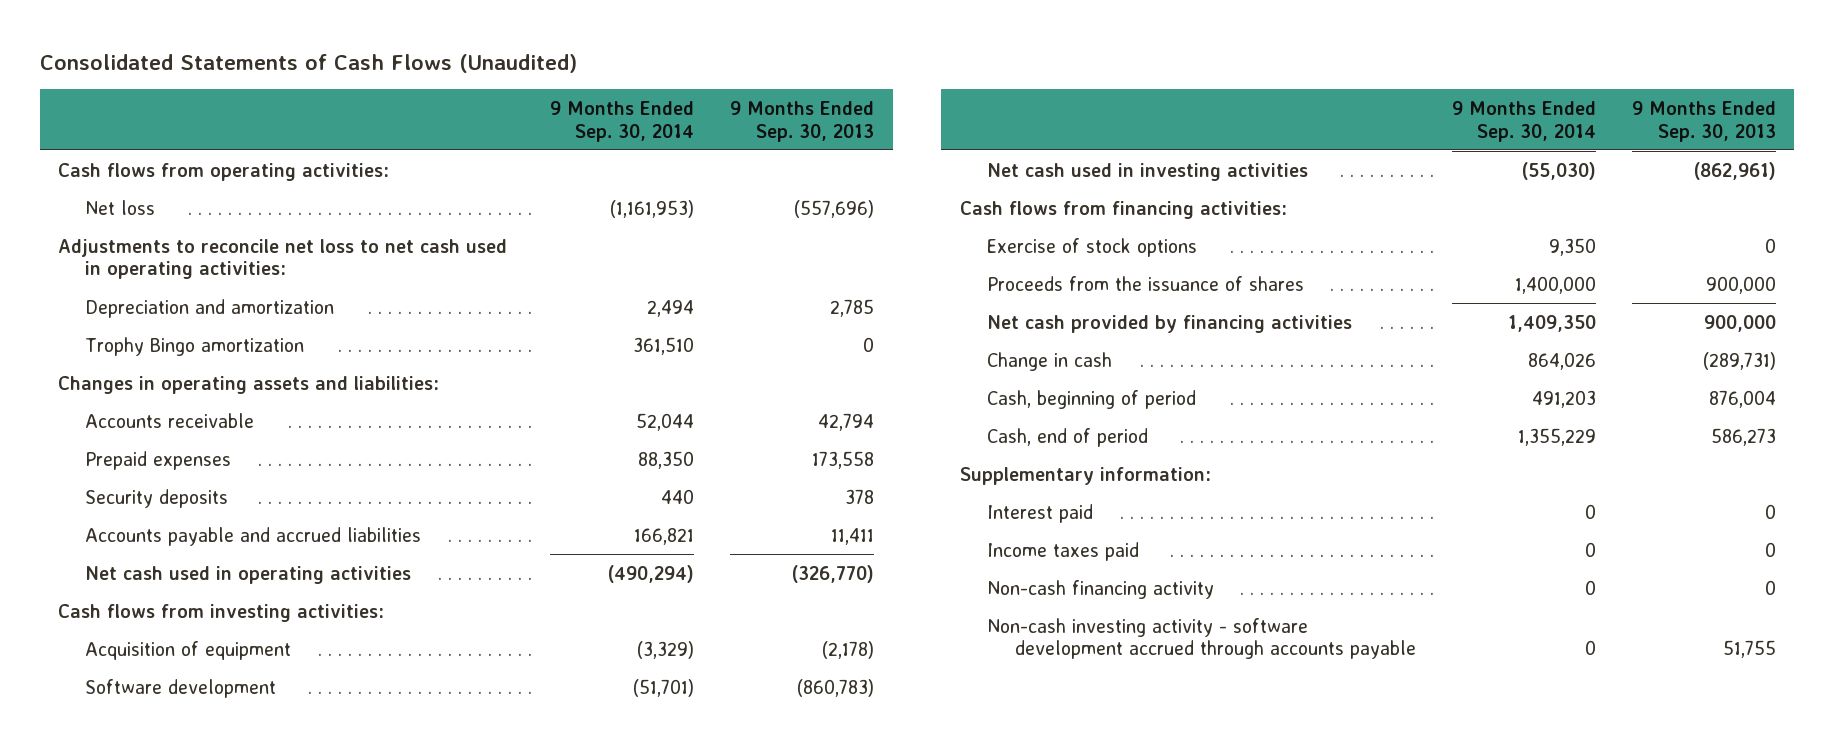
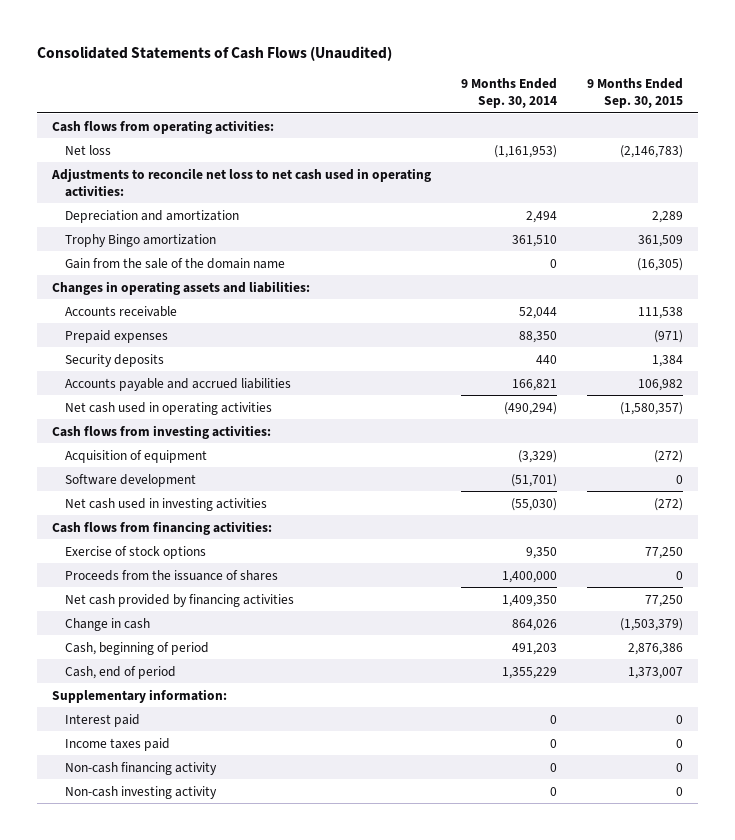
[730,101,875,142] 9 Months Ended Sep. 30, 2013 -> none
none -> [587,78,684,109] 9 Months Ended Sep. 30, 2015
none -> [65,257,286,269] Gain from the sale of the domain name
[987,617,1416,660] Non-cash investing activity - software development accrued through accounts payable -> none
none -> [65,785,218,799] Non-cash investing activity

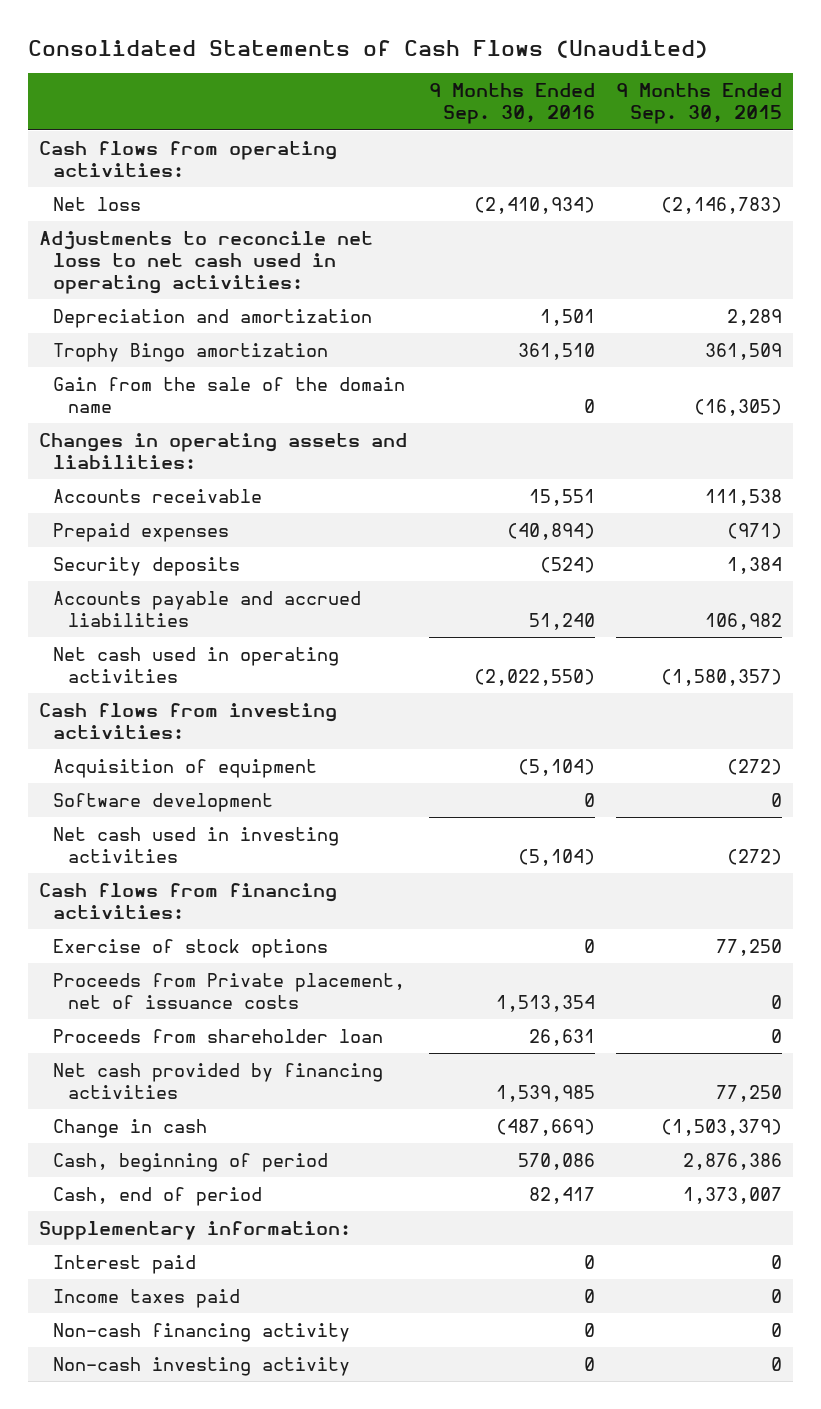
[461,78,558,109] 9 Months Ended Sep. 30, 2014 -> none
none -> [428,83,595,125] 9 Months Ended Sep. 30, 2016
[65,569,279,581] Proceeds from the issuance of shares -> none
none -> [53,972,406,1009] Proceeds from Private placement, net of issuance costs
none -> [53,1028,384,1043] Proceeds from shareholder loan

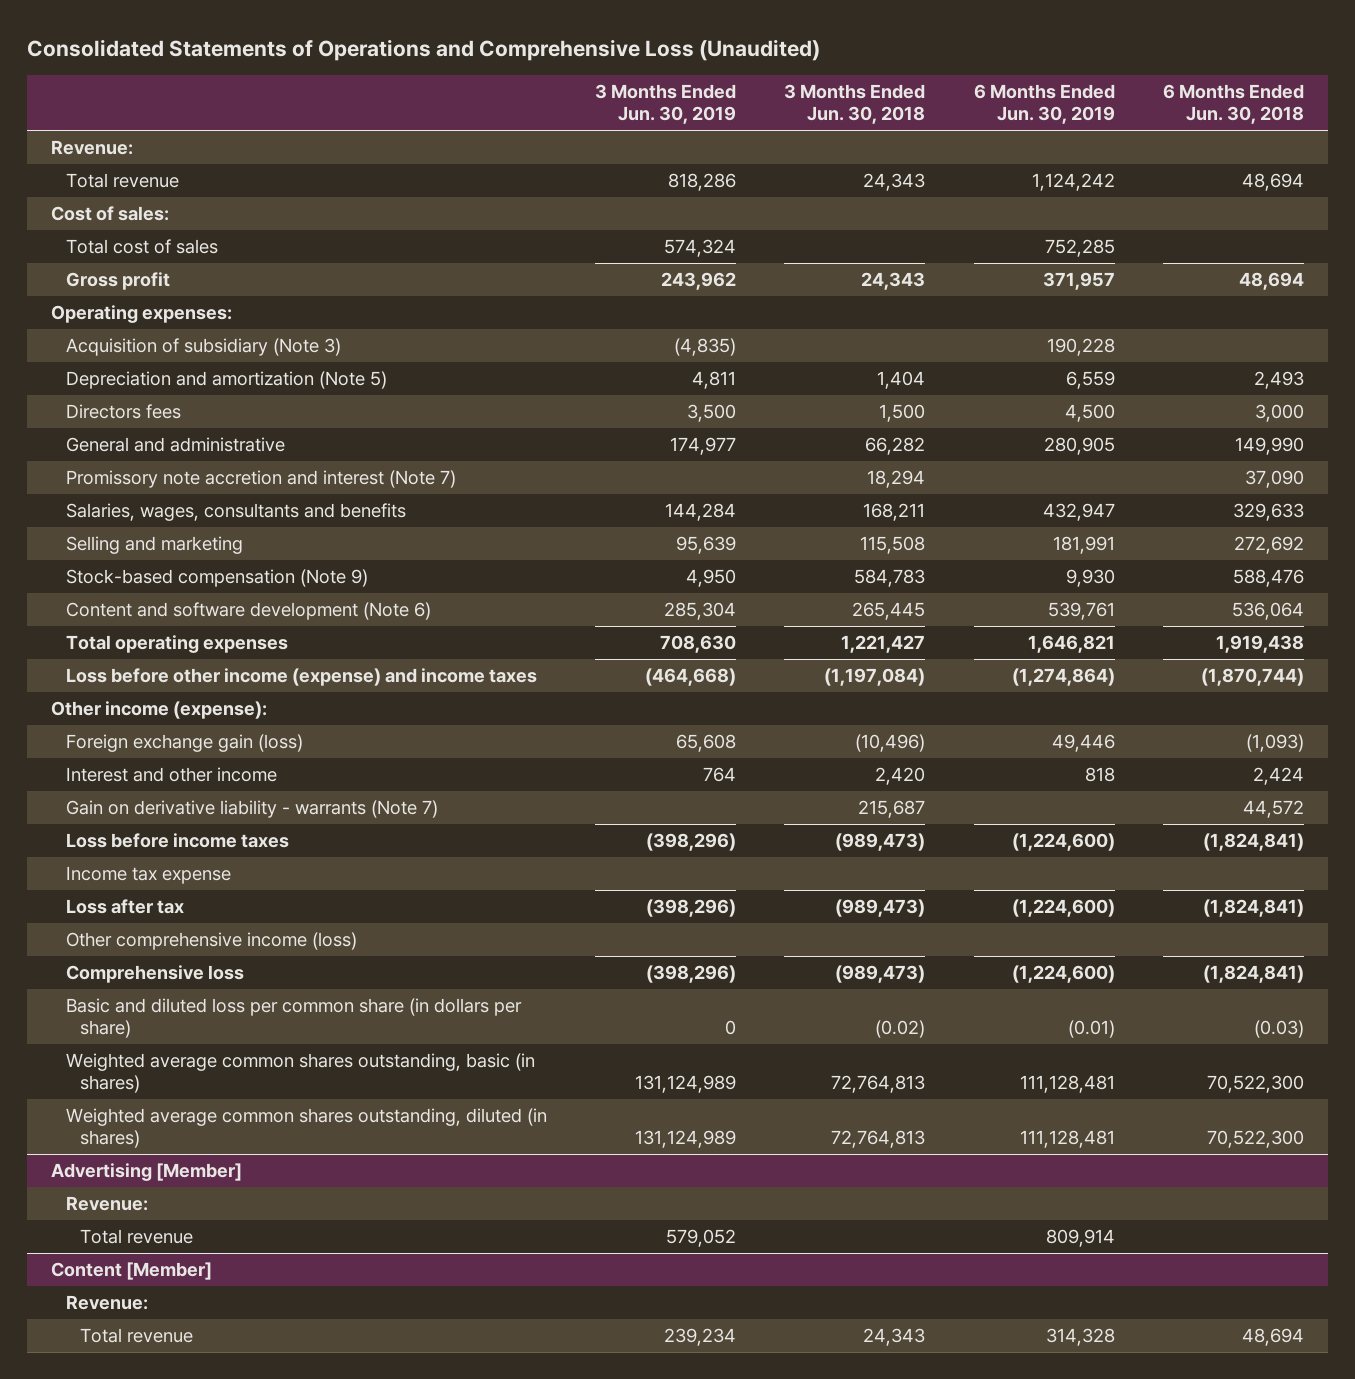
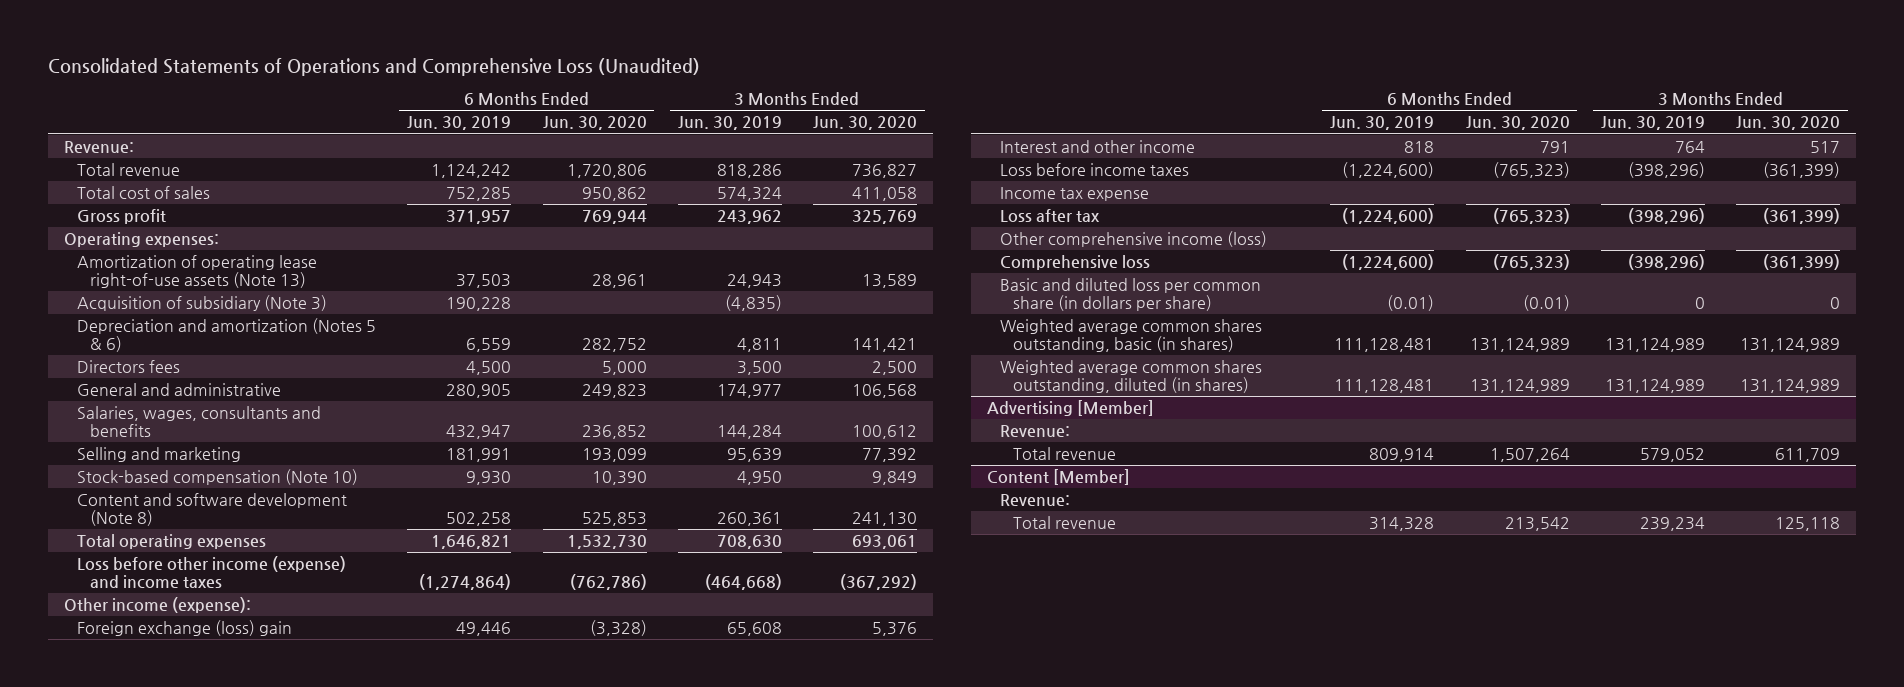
[784,84,926,125] 3 Months Ended Jun. 30, 2018 -> none
[1162,84,1304,125] 6 Months Ended Jun. 30, 2018 -> none
none -> [542,116,647,131] Jun. 30, 2020
none -> [813,116,918,131] Jun. 30, 2020
[51,206,170,222] Cost of sales: -> none
none -> [76,254,317,288] Amortization of operating lease right-of-use assets (Note 13)
[65,371,387,390] Depreciation and amortization (Note 5) -> [76,317,376,352] Depreciation and amortization (Notes 5 & 6)
[65,470,456,489] Promissory note accretion and interest (Note 7) -> none
[65,569,368,588] Stock-based compensation (Note 9) -> [76,468,358,485] Stock-based compensation (Note 10)
[65,602,431,621] Content and software development (Note 6) -> [76,492,347,526] Content and software development (Note 8)
[664,602,737,621] 285,304 -> [716,511,782,526] 260,361
[1047,602,1115,621] 539,761 -> [446,511,512,526] 502,258
[65,734,303,753] Foreign exchange gain (loss) -> [76,619,292,636] Foreign exchange (loss) gain
[65,800,438,819] Gain on derivative liability - warrants (Note 7) -> none

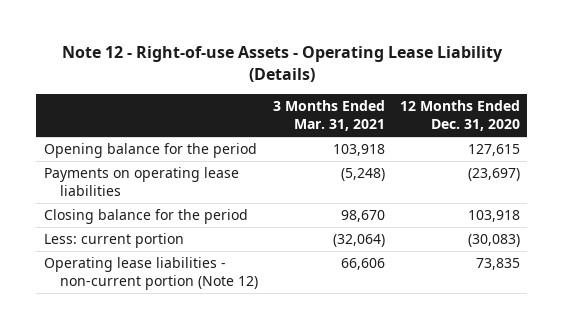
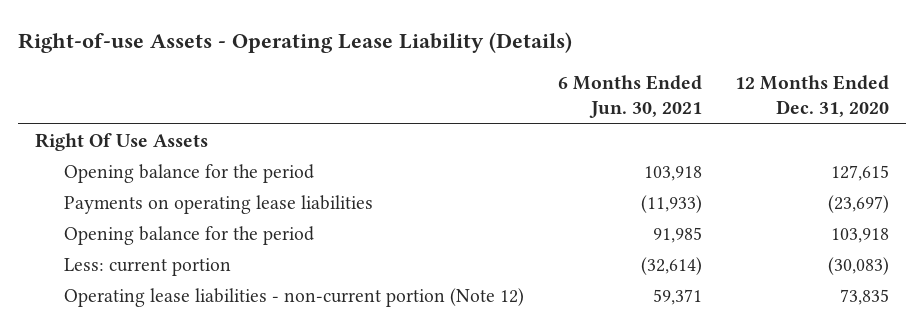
[61,46,503,83] Note 12 - Right-of-use Assets - Operating Lease Liability (Details) -> [18,32,573,54] Right-of-use Assets - Operating Lease Liability (Details)
[273,100,386,132] 3 Months Ended Mar. 31, 2021 -> none
none -> [557,75,702,119] 6 Months Ended Jun. 30, 2021
none -> [34,132,208,151] Right Of Use Assets
[43,209,248,225] Closing balance for the period -> [64,225,315,245] Opening balance for the period

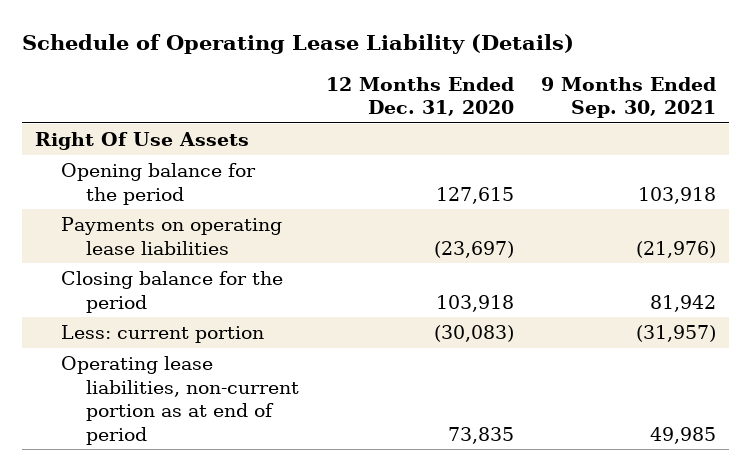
[18,32,573,54] Right-of-use Assets - Operating Lease Liability (Details) -> [21,34,574,55] Schedule of Operating Lease Liability (Details)
[557,75,702,119] 6 Months Ended Jun. 30, 2021 -> none
none -> [540,76,716,119] 9 Months Ended Sep. 30, 2021
[64,225,315,245] Opening balance for the period -> [60,271,283,313] Closing balance for the period
[64,287,525,307] Operating lease liabilities - non-current portion (Note 12) -> [60,356,300,445] Operating lease liabilities, non-current portion as at end of period

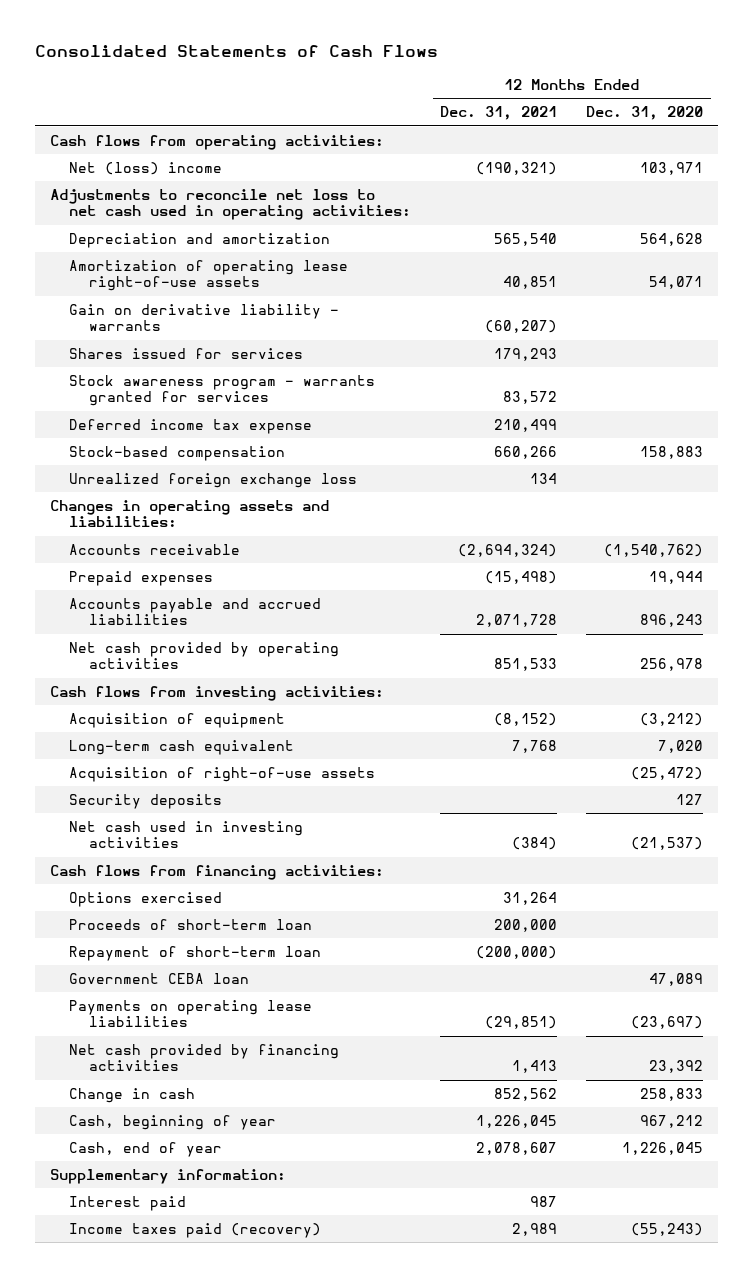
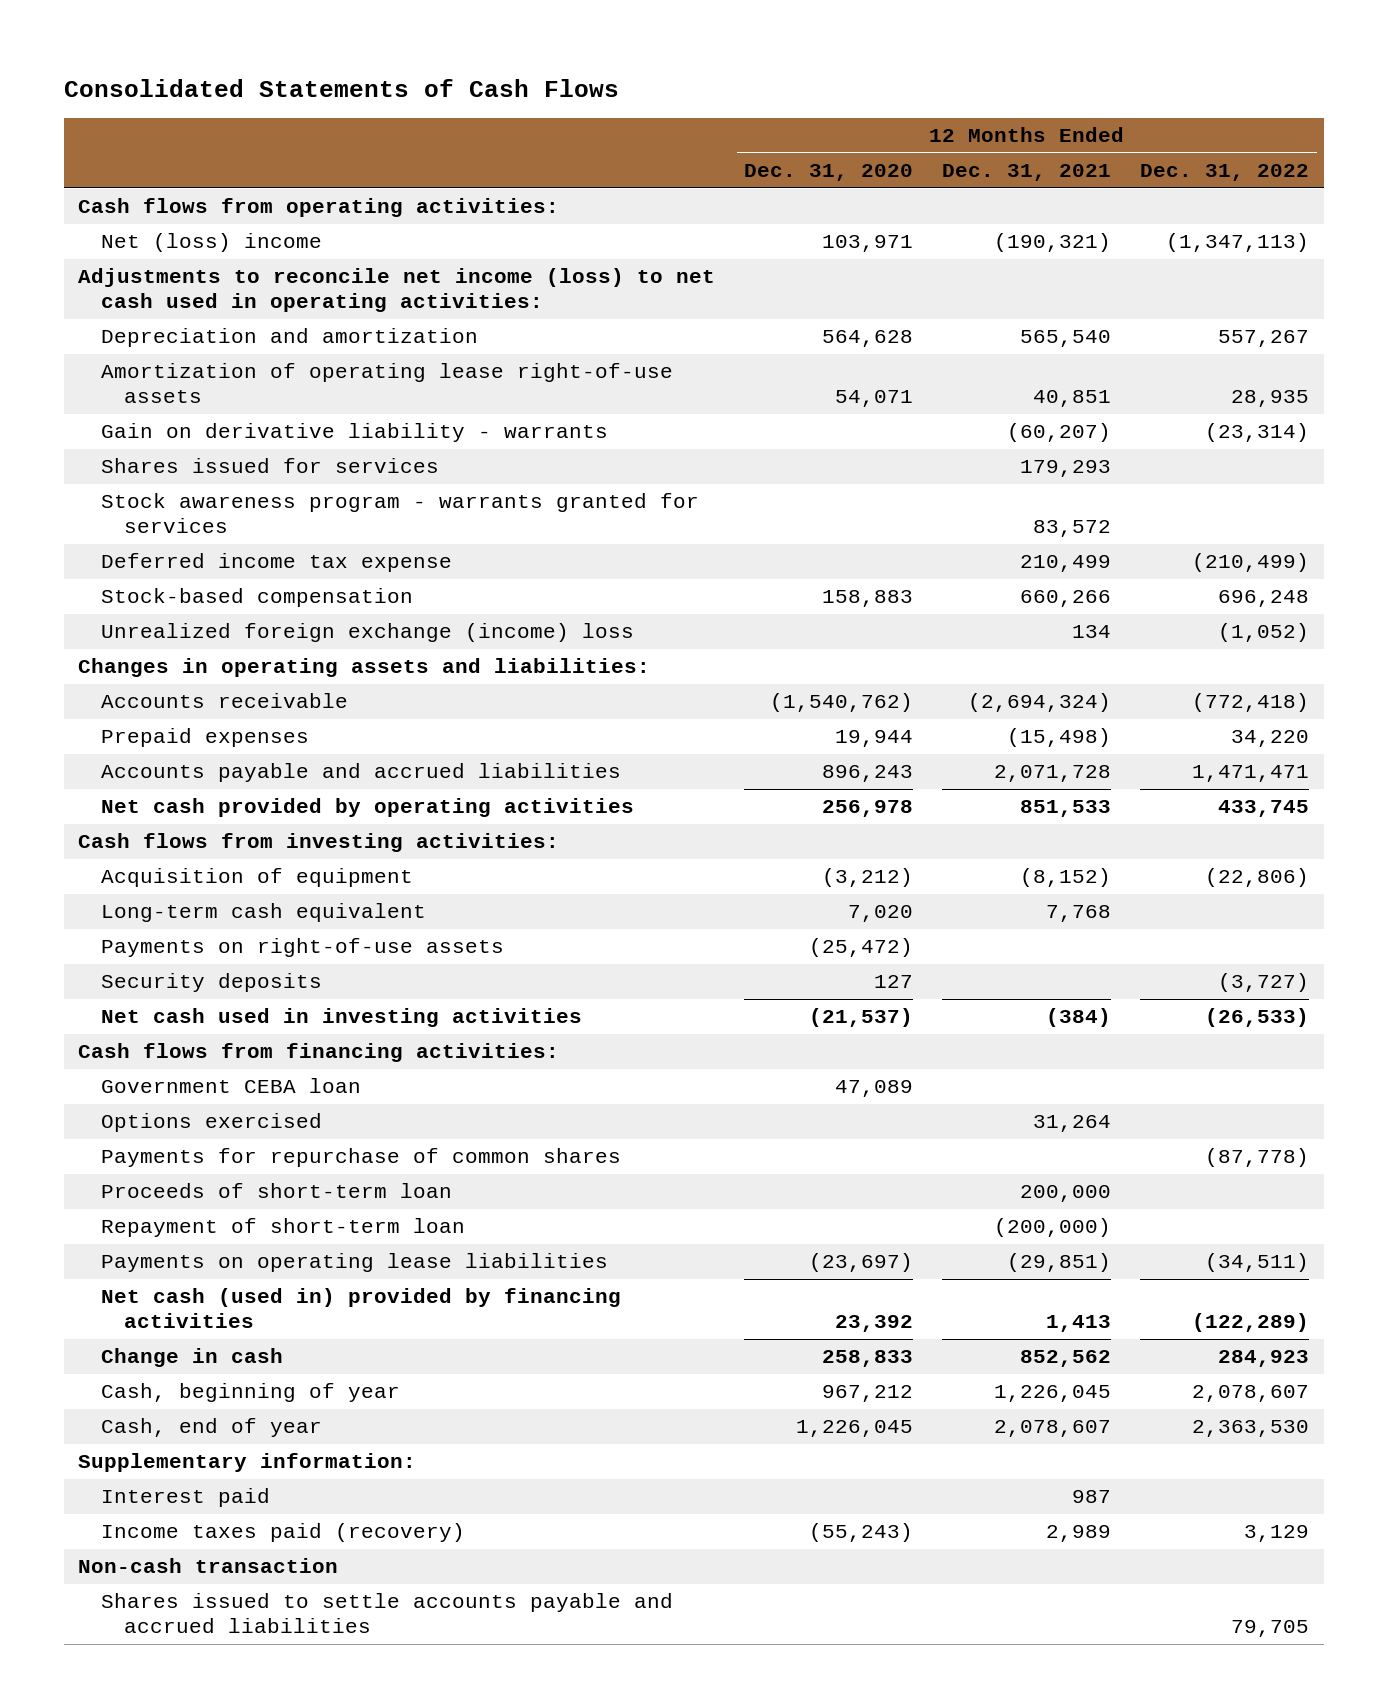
none -> [1140,164,1310,182] Dec. 31, 2022
[49,189,412,221] Adjustments to reconcile net loss to net cash used in operating activities: -> [78,268,716,313] Adjustments to reconcile net income (loss) to net cash used in operating activities:
[69,473,358,489] Unrealized foreign exchange loss -> [101,623,635,643] Unrealized foreign exchange (income) loss
[69,767,376,783] Acquisition of right-of-use assets -> [101,938,505,958] Payments on right-of-use assets
[69,973,250,985] Government CEBA loan -> [101,1078,362,1094] Government CEBA loan
none -> [101,1148,622,1168] Payments for repurchase of common shares
[69,1044,340,1072] Net cash provided by financing activities -> [101,1288,622,1329] Net cash (used in) provided by financing activities
none -> [78,1558,339,1574] Non-cash transaction
none -> [101,1593,674,1634] Shares issued to settle accounts payable and accrued liabilities

